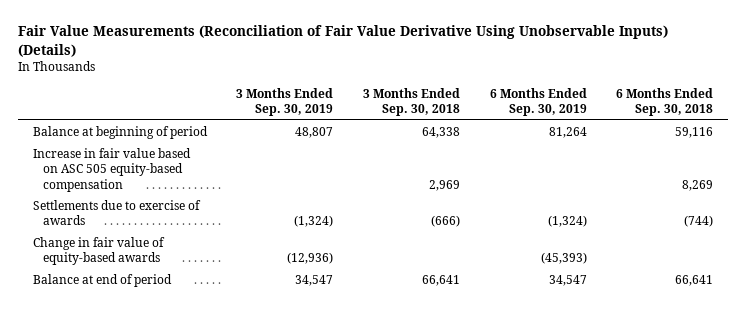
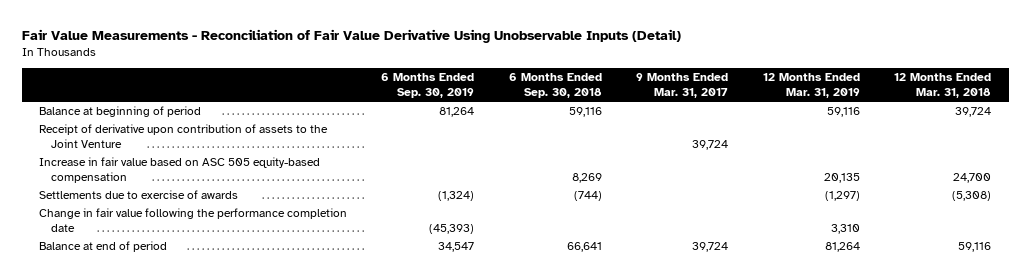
[17,25,668,57] Fair Value Measurements (Reconciliation of Fair Value Derivative Using Unobservable Inputs) (Details) -> [21,29,681,44] Fair Value Measurements - Reconciliation of Fair Value Derivative Using Unobservable Inputs (Detail)
[236,87,334,117] 3 Months Ended Sep. 30, 2019 -> none
[362,87,460,117] 3 Months Ended Sep. 30, 2018 -> none
none -> [636,73,729,98] 9 Months Ended Mar. 31, 2017
none -> [762,73,860,98] 12 Months Ended Mar. 31, 2019
none -> [894,73,992,98] 12 Months Ended Mar. 31, 2018
none -> [38,124,328,148] Receipt of derivative upon contribution of assets to the Joint Venture
[32,237,165,266] Change in fair value of equity-based awards -> [38,208,347,232] Change in fair value following the performance completion date

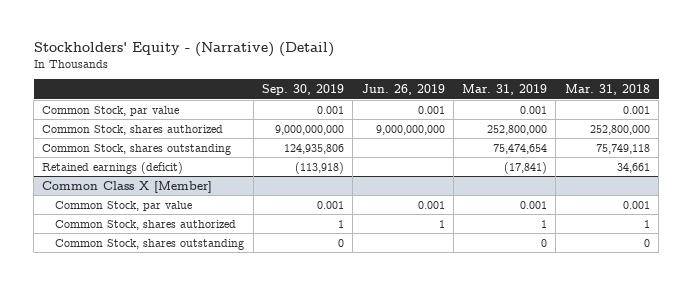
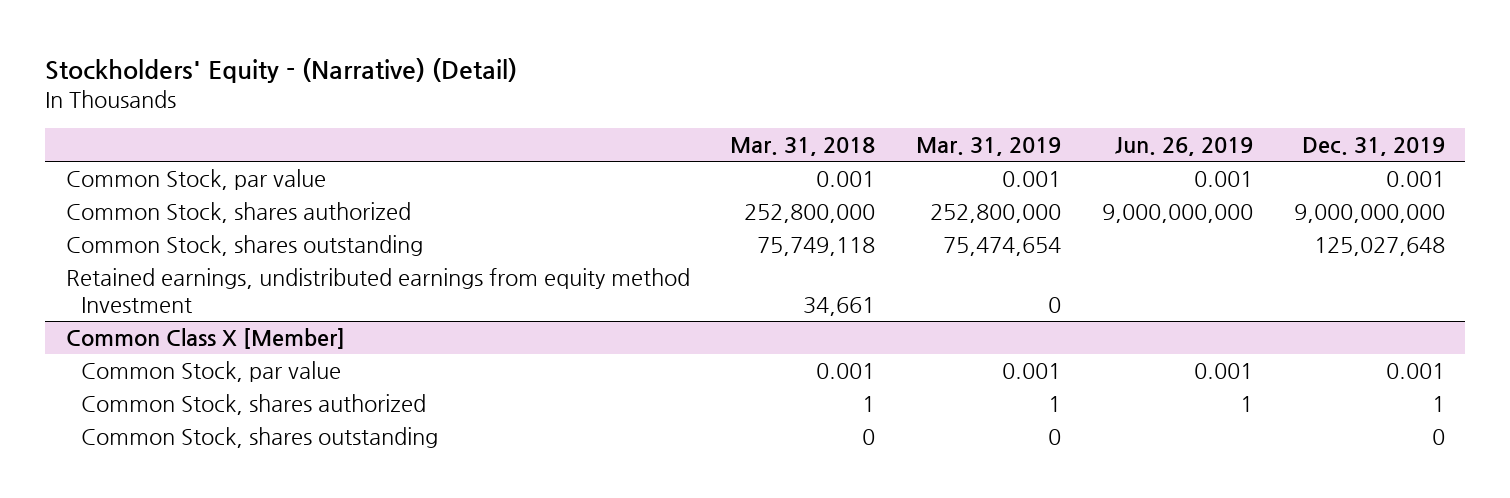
[261,84,344,96] Sep. 30, 2019 -> none
none -> [1301,137,1445,157] Dec. 31, 2019
[42,161,184,174] Retained earnings (deficit) -> none
none -> [65,267,690,313] Retained earnings, undistributed earnings from equity method Investment

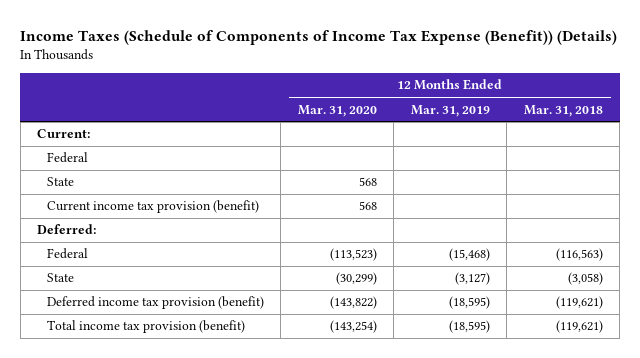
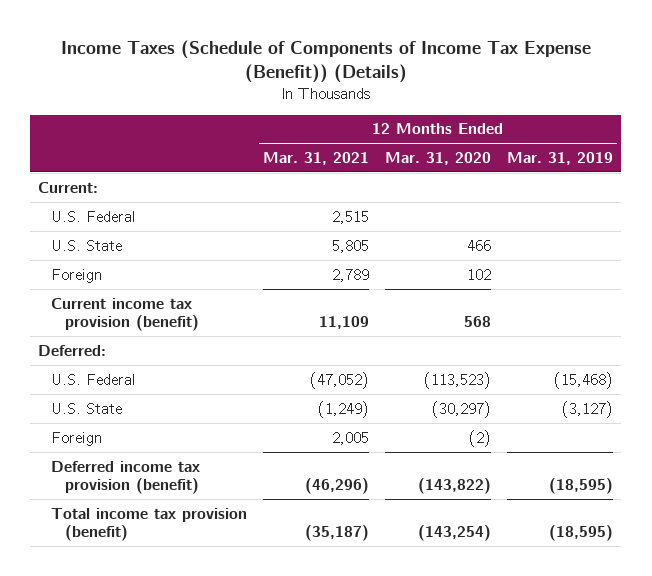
[523,104,603,117] Mar. 31, 2018 -> none
none -> [263,151,370,165] Mar. 31, 2021
[46,152,88,164] Federal -> [51,210,137,222] U.S. Federal
[46,177,74,187] State -> [51,239,123,251] U.S. State
[358,177,377,187] 568 -> [467,239,492,251] 466
none -> [51,268,103,283] Foreign
[46,248,88,260] Federal -> [51,373,137,385] U.S. Federal
[46,273,74,283] State -> [51,402,123,414] U.S. State
[335,272,377,286] (30,299) -> [432,400,492,418] (30,297)
none -> [51,431,103,446] Foreign

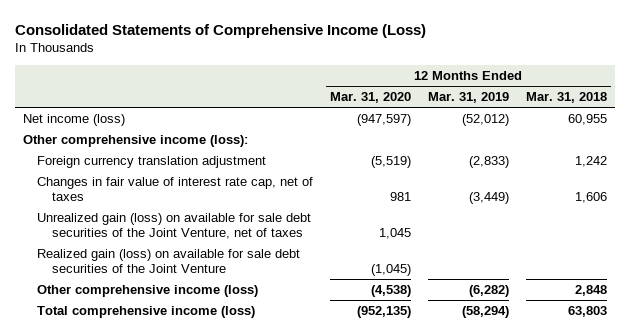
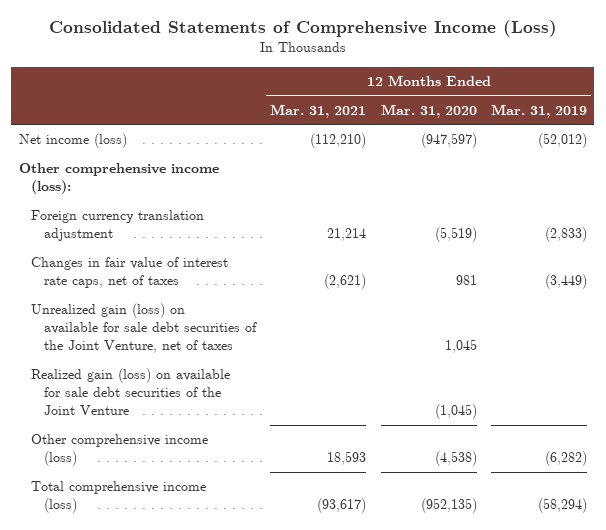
[525,92,607,104] Mar. 31, 2018 -> none
none -> [270,103,367,118] Mar. 31, 2021
[37,176,314,202] Changes in fair value of interest rate cap, net of taxes -> [31,257,229,289] Changes in fair value of interest rate caps, net of taxes

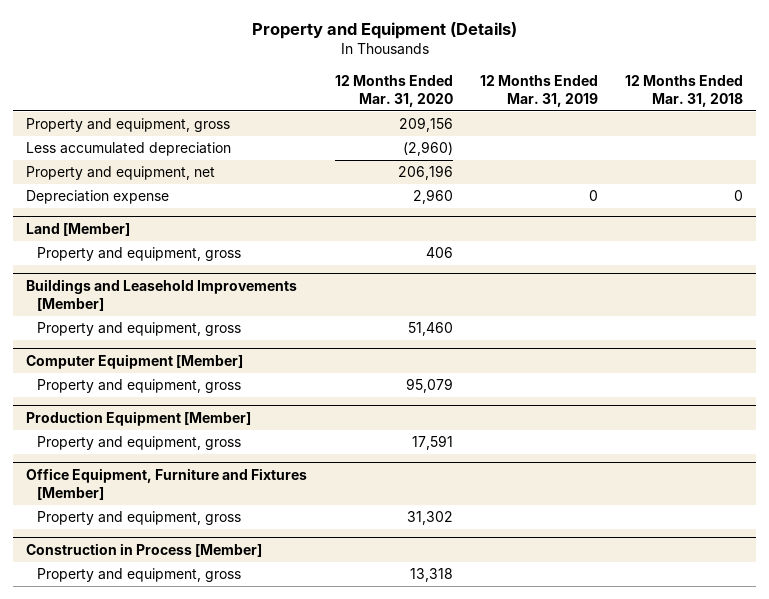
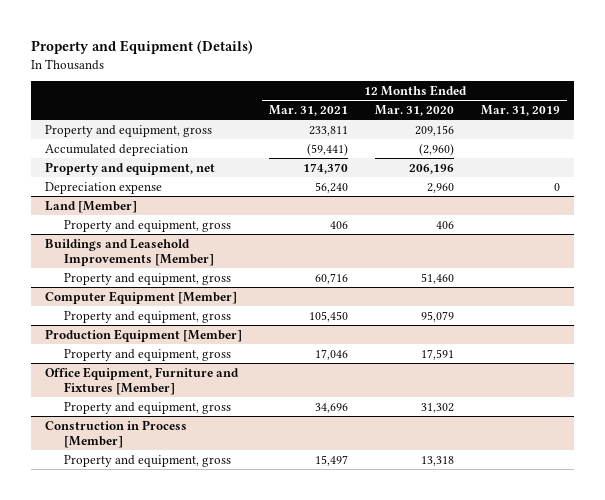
[624,74,743,107] 12 Months Ended Mar. 31, 2018 -> none
none -> [268,104,348,116] Mar. 31, 2021
[26,142,232,157] Less accumulated depreciation -> [44,143,188,156] Accumulated depreciation

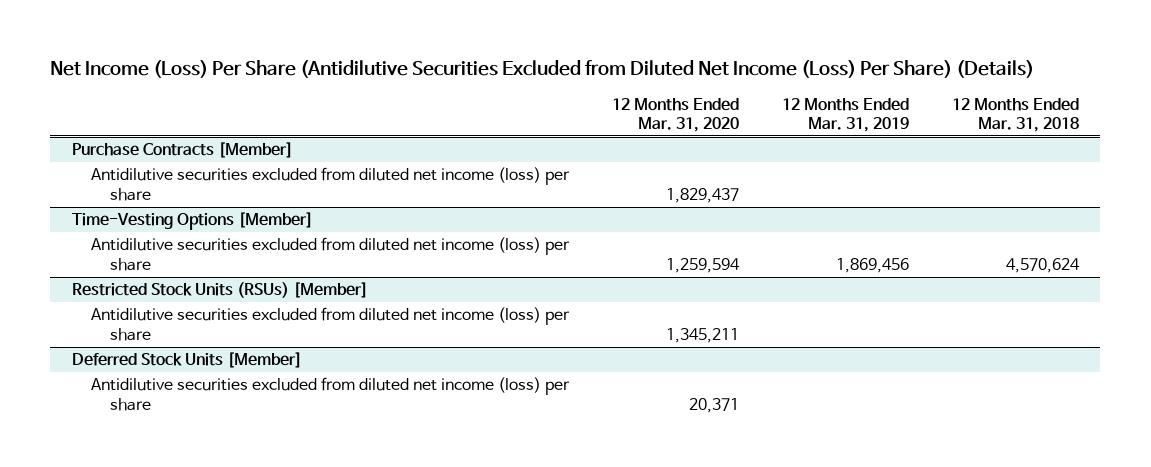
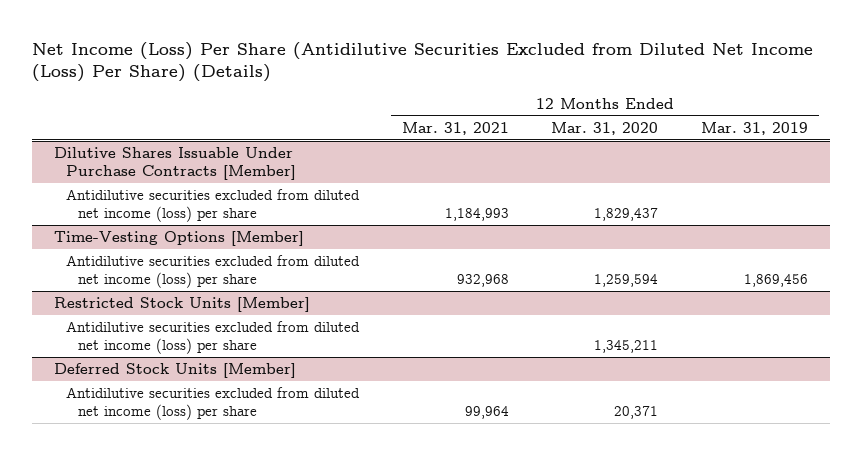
[951,97,1079,133] 12 Months Ended Mar. 31, 2018 -> none
none -> [401,121,509,135] Mar. 31, 2021
[71,142,293,159] Purchase Contracts [Member] -> none
none -> [53,147,297,180] Dilutive Shares Issuable Under Purchase Contracts [Member]
[71,282,368,299] Restricted Stock Units (RSUs) [Member] -> [53,297,310,313] Restricted Stock Units [Member]

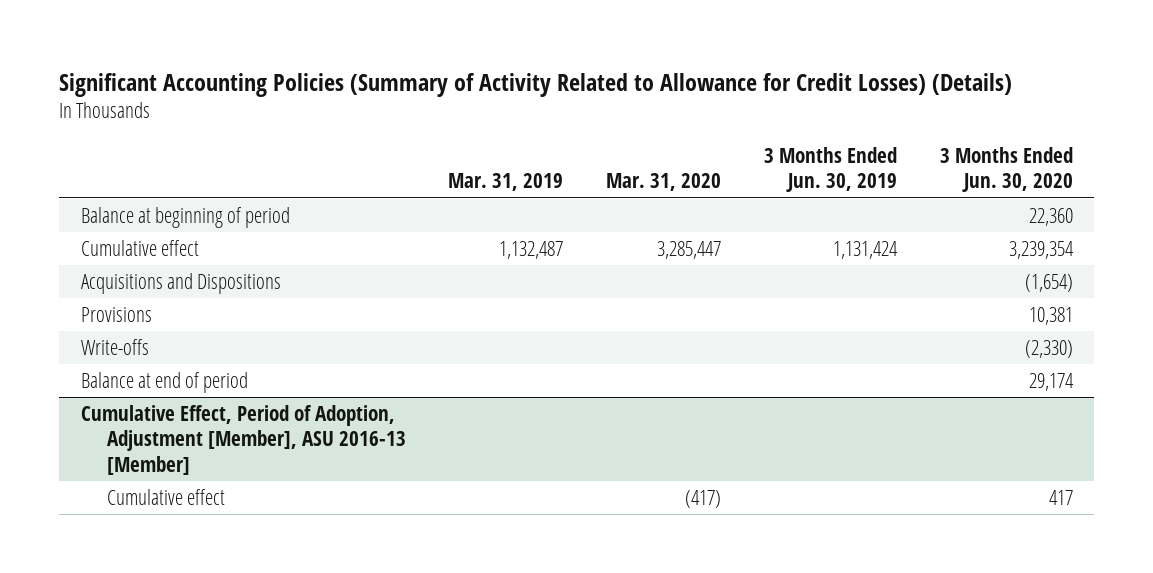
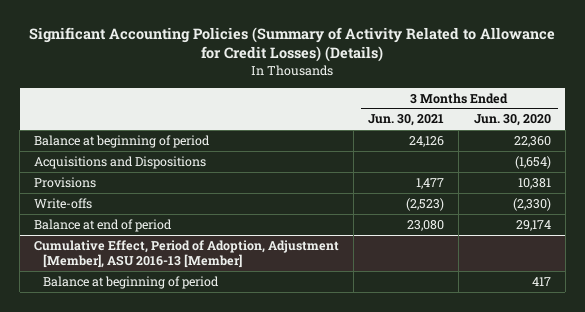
[448,173,564,192] Mar. 31, 2019 -> none
[606,173,722,192] Mar. 31, 2020 -> none
[763,146,897,193] 3 Months Ended Jun. 30, 2019 -> none
none -> [368,114,445,127] Jun. 30, 2021
[80,239,199,256] Cumulative effect -> none
[106,488,225,505] Cumulative effect -> [43,275,220,289] Balance at beginning of period

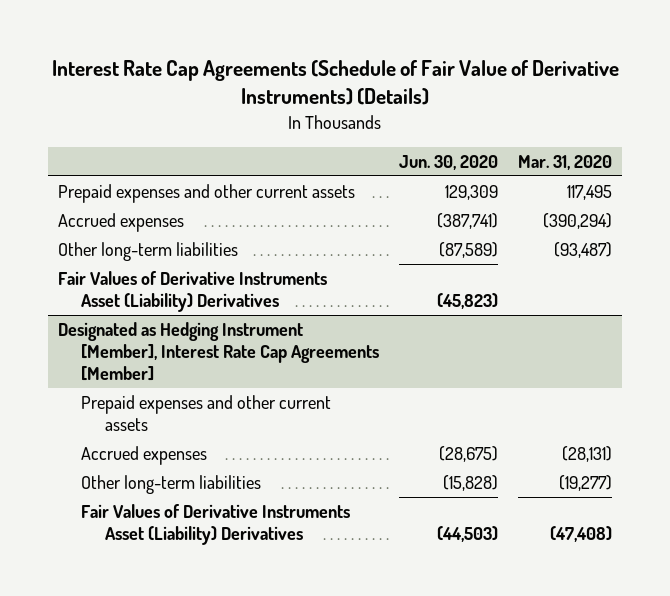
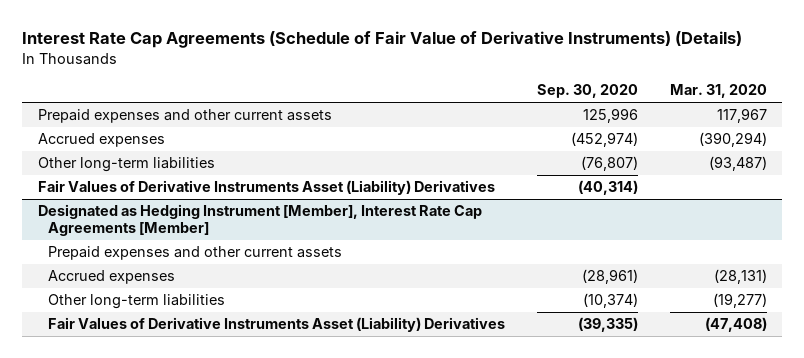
[399,154,499,170] Jun. 30, 2020 -> none
none -> [537,84,639,99] Sep. 30, 2020
[566,185,612,201] 117,495 -> [716,108,767,124] 117,967

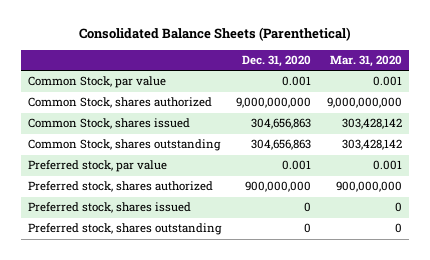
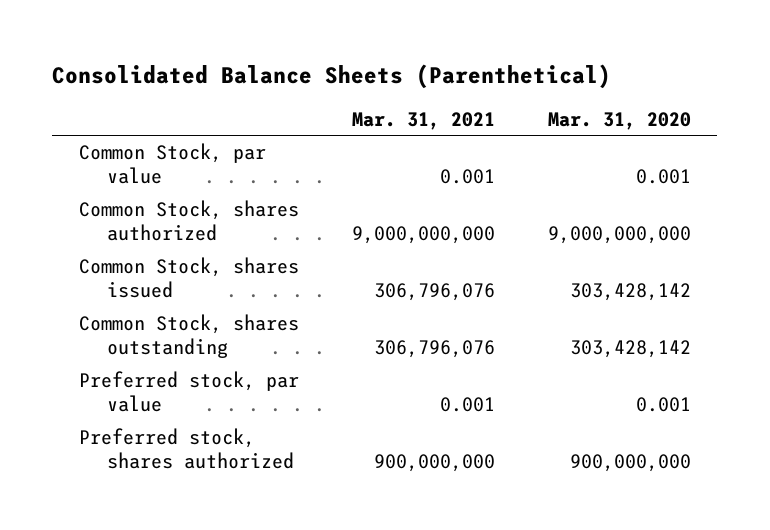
[242,55,312,68] Dec. 31, 2020 -> none
none -> [351,111,495,130] Mar. 31, 2021
[28,202,192,214] Preferred stock, shares issued -> none
[28,223,223,236] Preferred stock, shares outstanding -> none

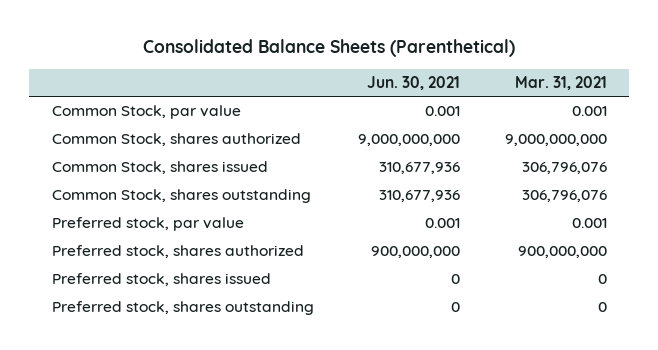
[547,111,691,130] Mar. 31, 2020 -> none
none -> [367,76,461,91] Jun. 30, 2021
none -> [51,273,271,287] Preferred stock, shares issued
none -> [51,301,314,316] Preferred stock, shares outstanding

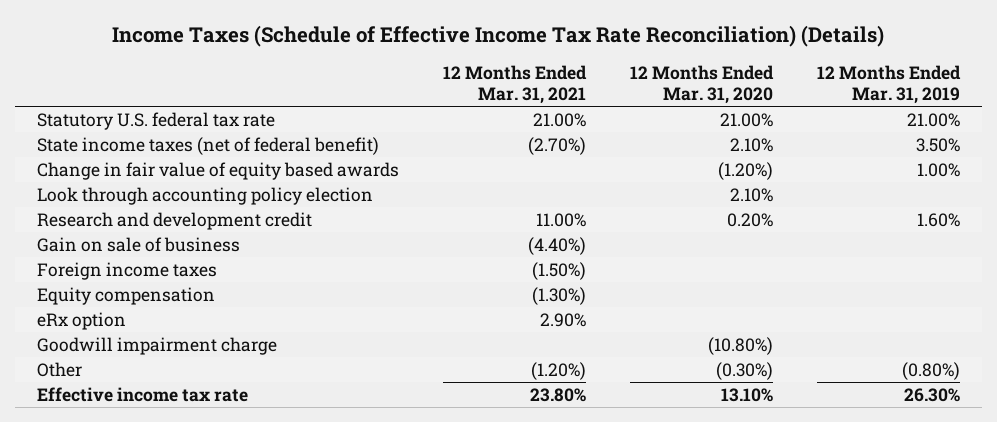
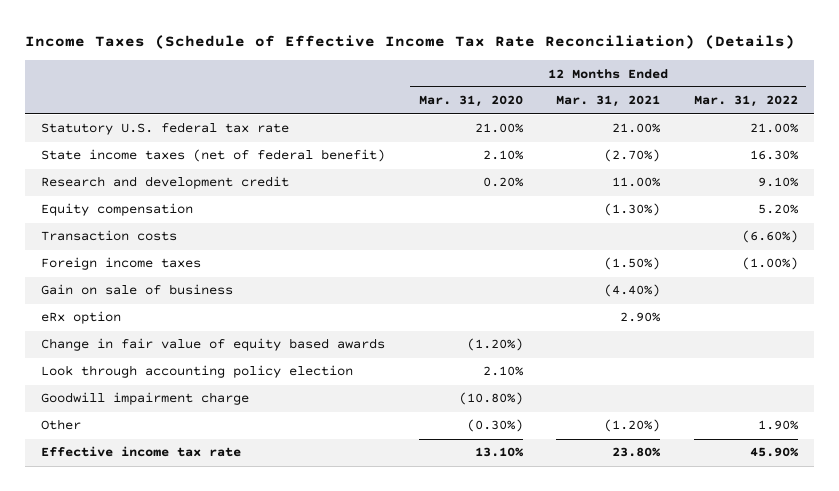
[816,64,961,105] 12 Months Ended Mar. 31, 2019 -> none
none -> [693,95,798,108] Mar. 31, 2022
none -> [41,230,178,242] Transaction costs
[36,262,217,281] Foreign income taxes -> [41,257,202,271] Foreign income taxes
[36,237,240,253] Gain on sale of business -> [41,284,234,296] Gain on sale of business
[36,162,399,181] Change in fair value of equity based awards -> [41,338,386,352] Change in fair value of equity based awards
[36,187,373,206] Look through accounting policy election -> [41,365,354,379] Look through accounting policy election

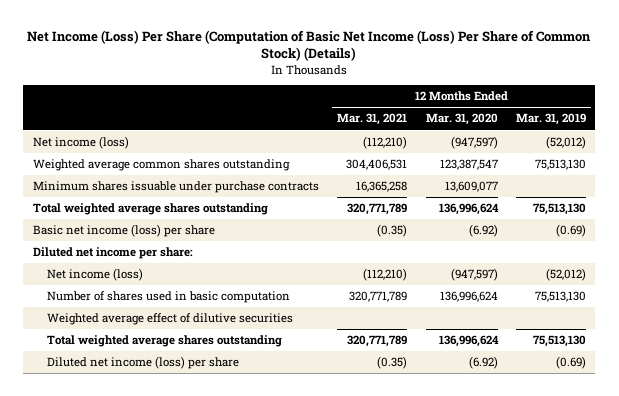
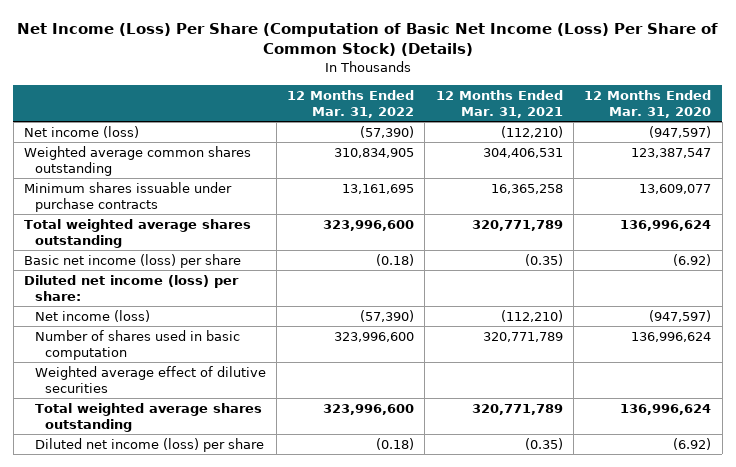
[516,113,587,126] Mar. 31, 2019 -> none
none -> [287,89,415,119] 12 Months Ended Mar. 31, 2022
[32,247,193,260] Diluted net income per share: -> [24,274,240,302] Diluted net income (loss) per share:

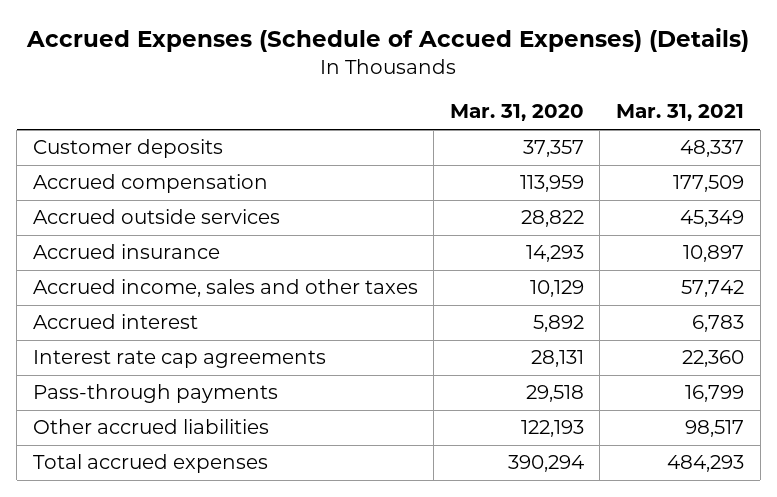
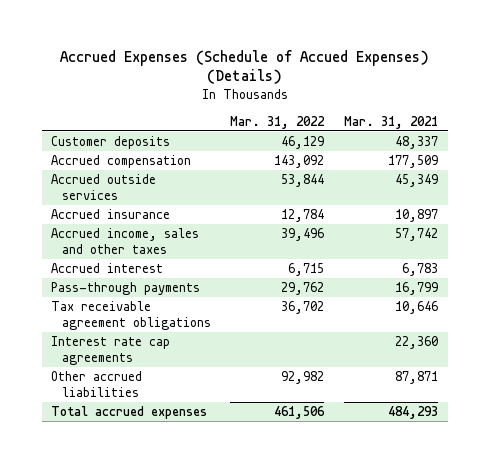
[449,104,584,122] Mar. 31, 2020 -> none
none -> [230,115,326,129] Mar. 31, 2022
none -> [51,300,211,330] Tax receivable agreement obligations
[32,350,326,369] Interest rate cap agreements -> [51,335,171,365] Interest rate cap agreements
[685,420,745,438] 98,517 -> [394,370,438,384] 87,871

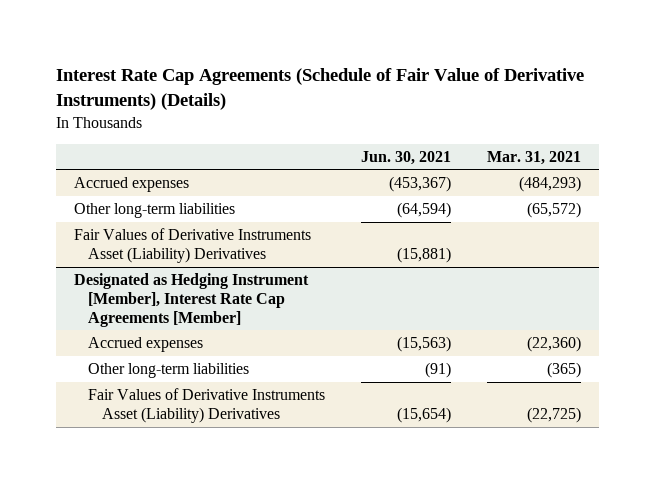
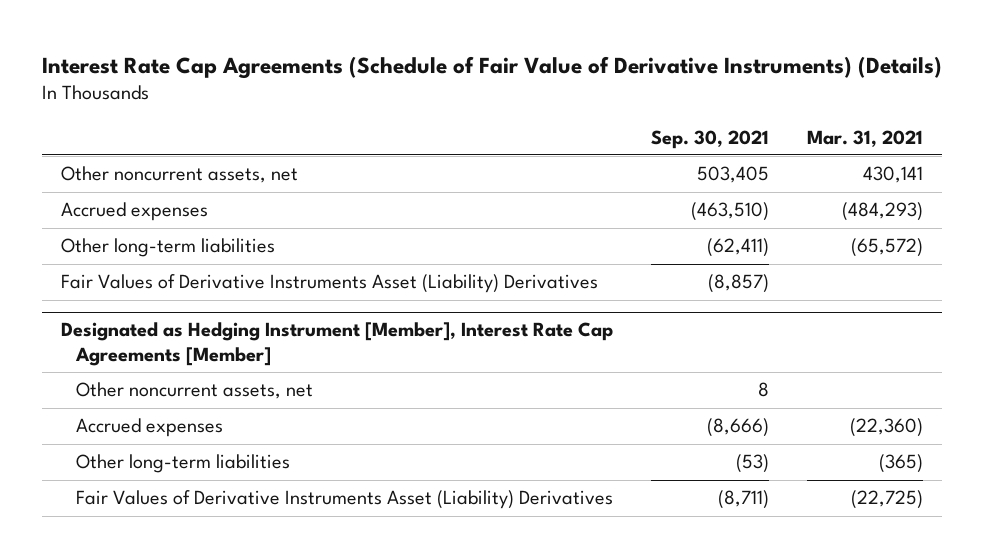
[360,150,451,165] Jun. 30, 2021 -> none
none -> [651,129,770,149] Sep. 30, 2021
none -> [60,166,298,184] Other noncurrent assets, net
none -> [76,382,314,400] Other noncurrent assets, net

